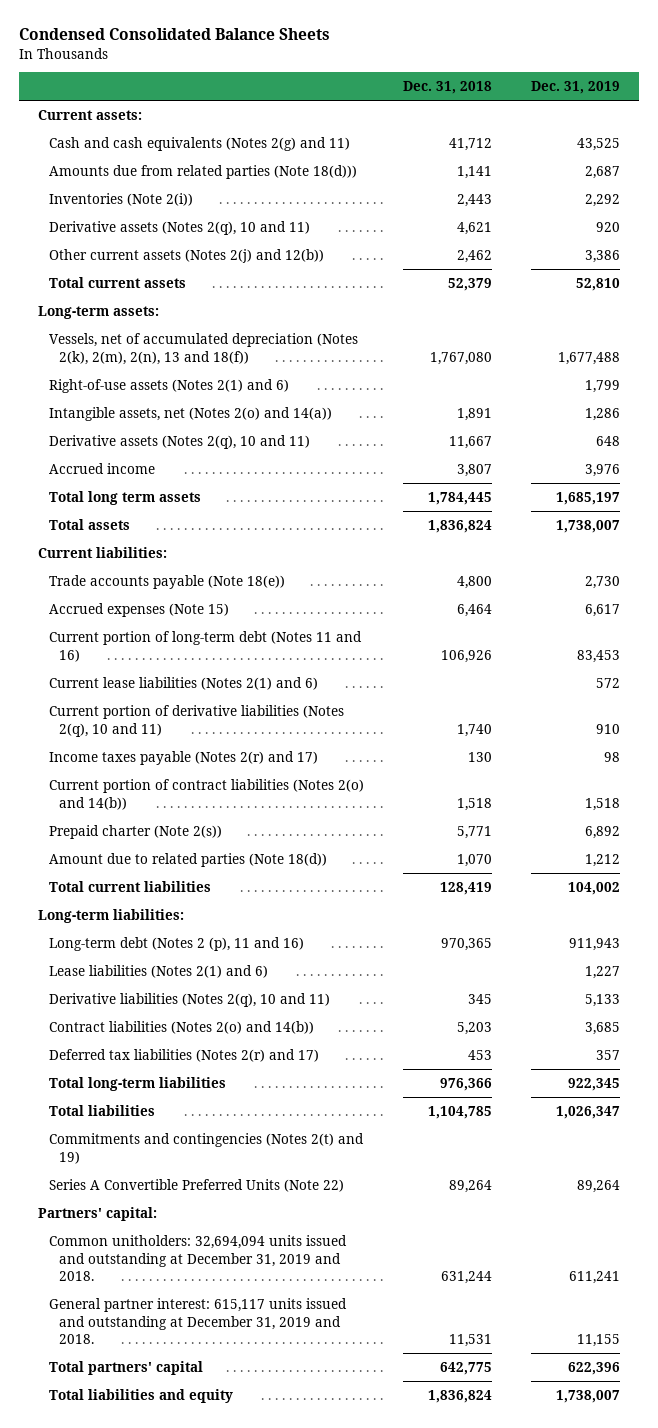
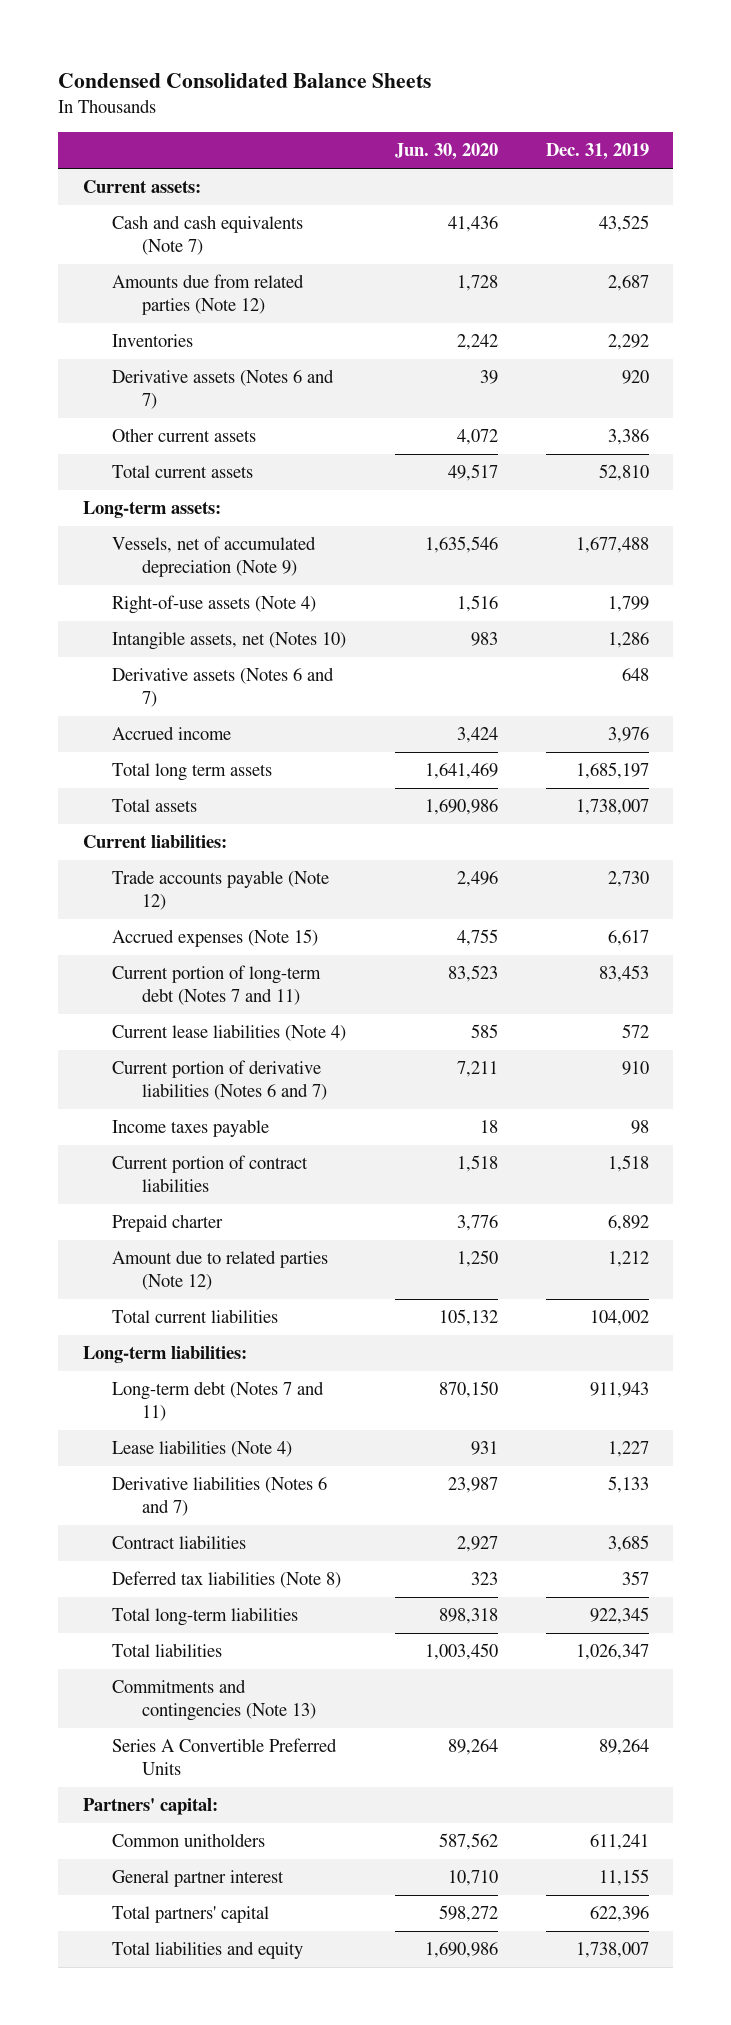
[402,81,492,95] Dec. 31, 2018 -> none
none -> [394,143,498,161] Jun. 30, 2020
[48,137,350,152] Cash and cash equivalents (Notes 2(g) and 11) -> [112,215,304,255] Cash and cash equivalents (Note 7)
[48,165,357,180] Amounts due from related parties (Note 18(d))) -> [112,274,305,315] Amounts due from related parties (Note 12)
[48,193,193,207] Inventories (Note 2(i)) -> [112,334,194,348] Inventories
[48,221,310,236] Derivative assets (Notes 2(q), 10 and 11) -> [112,369,335,409] Derivative assets (Notes 6 and 7)
[48,249,324,264] Other current assets (Notes 2(j) and 12(b)) -> [112,428,257,443] Other current assets
[48,333,358,365] Vessels, net of accumulated depreciation (Notes 2(k), 2(m), 2(n), 13 and 18(f)) -> [112,536,317,577] Vessels, net of accumulated depreciation (Note 9)
[48,379,289,394] Right-of-use assets (Notes 2(1) and 6) -> [112,595,317,615] Right-of-use assets (Note 4)
[48,407,332,422] Intangible assets, net (Notes 2(o) and 14(a)) -> [112,631,347,651] Intangible assets, net (Notes 10)
[48,435,310,450] Derivative assets (Notes 2(q), 10 and 11) -> [112,667,335,707] Derivative assets (Notes 6 and 7)
[48,575,285,590] Trade accounts payable (Note 18(e)) -> [112,870,330,910] Trade accounts payable (Note 12)
[48,631,362,662] Current portion of long-term debt (Notes 11 and 16) -> [112,965,322,1005] Current portion of long-term debt (Notes 7 and 11)
[48,677,318,691] Current lease liabilities (Notes 2(1) and 6) -> [112,1024,347,1042] Current lease liabilities (Note 4)
[48,705,344,737] Current portion of derivative liabilities (Notes 2(q), 10 and 11) -> [112,1060,327,1100] Current portion of derivative liabilities (Notes 6 and 7)
[48,751,318,766] Income taxes payable (Notes 2(r) and 17) -> [112,1119,270,1138] Income taxes payable
[48,779,364,810] Current portion of contract liabilities (Notes 2(o) and 14(b)) -> [112,1155,309,1192] Current portion of contract liabilities
[48,825,222,840] Prepaid charter (Note 2(s)) -> [112,1214,224,1233] Prepaid charter
[48,853,327,868] Amount due to related parties (Note 18(d)) -> [112,1250,329,1290] Amount due to related parties (Note 12)
[48,937,304,952] Long-term debt (Notes 2 (p), 11 and 16) -> [112,1381,325,1421] Long-term debt (Notes 7 and 11)
[48,965,268,979] Lease liabilities (Notes 2(1) and 6) -> [112,1440,293,1458] Lease liabilities (Note 4)
[48,993,330,1008] Derivative liabilities (Notes 2(q), 10 and 11) -> [112,1476,328,1516] Derivative liabilities (Notes 6 and 7)
[48,1021,314,1035] Contract liabilities (Notes 2(o) and 14(b)) -> [112,1535,247,1550] Contract liabilities
[48,1049,319,1063] Deferred tax liabilities (Notes 2(r) and 17) -> [112,1571,342,1589] Deferred tax liabilities (Note 8)
[48,1133,364,1164] Commitments and contingencies (Notes 2(t) and 19) -> [112,1679,316,1721] Commitments and contingencies (Note 13)
[48,1179,344,1193] Series A Convertible Preferred Units (Note 22) -> [112,1738,338,1775] Series A Convertible Preferred Units
[48,1235,347,1282] Common unitholders: 32,694,094 units issued and outstanding at December 31, 2019 and 2018. -> [112,1833,266,1848] Common unitholders
[48,1298,347,1345] General partner interest: 615,117 units issued and outstanding at December 31, 2019 and 2018. -> [112,1870,285,1888] General partner interest

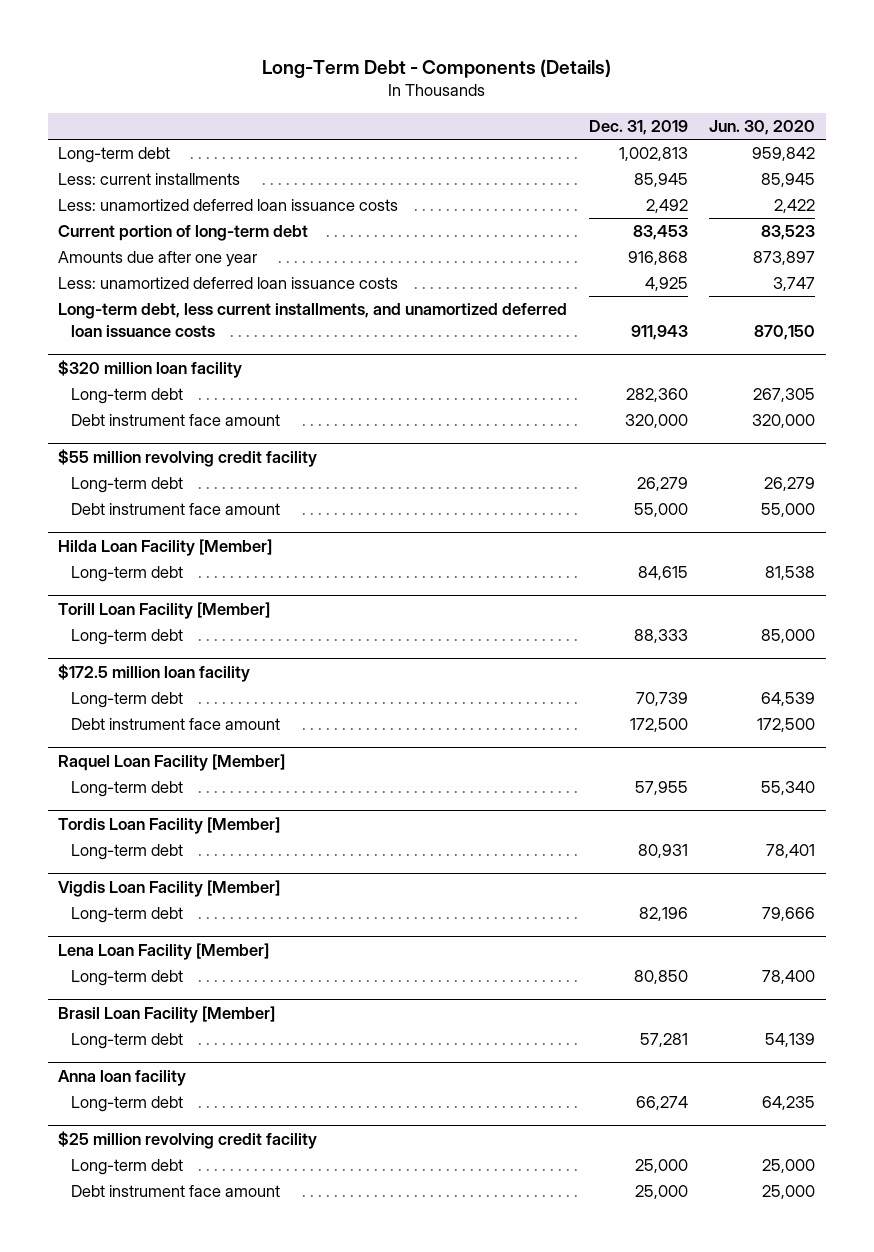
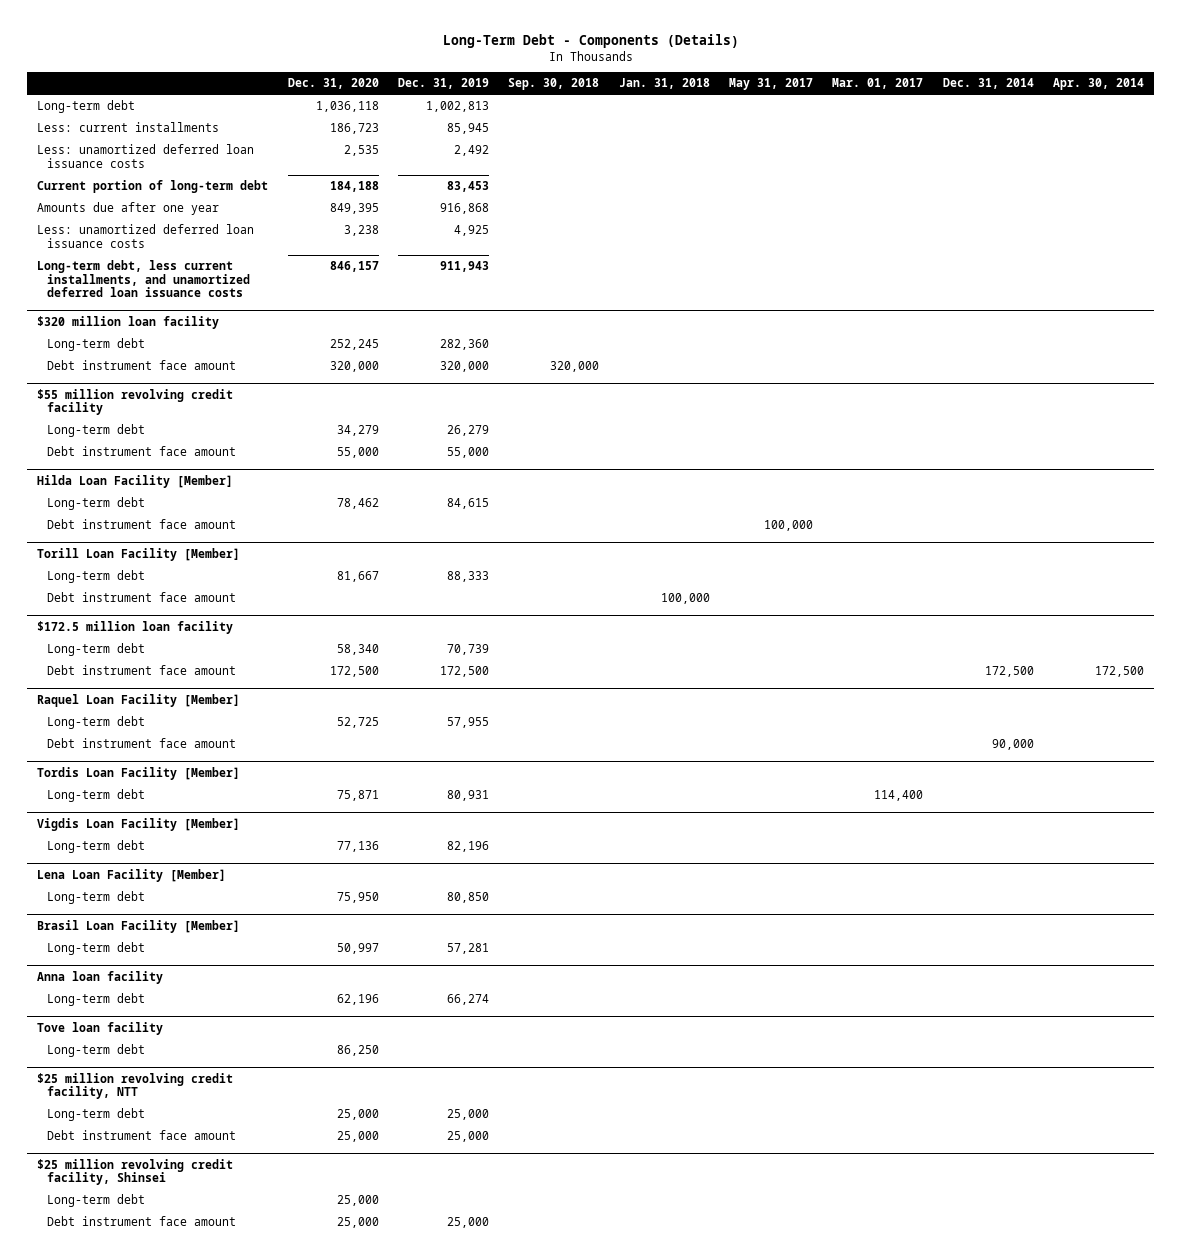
[709,120,816,136] Jun. 30, 2020 -> none
none -> [287,78,379,90] Dec. 31, 2020
none -> [508,78,600,91] Sep. 30, 2018
none -> [618,78,710,90] Jan. 31, 2018
none -> [729,78,814,91] May 31, 2017
none -> [832,78,924,90] Mar. 01, 2017
none -> [942,78,1034,90] Dec. 31, 2014
none -> [1053,78,1145,91] Apr. 30, 2014
none -> [47,519,237,530] Debt instrument face amount
none -> [47,592,237,603] Debt instrument face amount
none -> [47,738,237,749] Debt instrument face amount
none -> [37,1021,164,1035] Tove loan facility
none -> [47,1044,146,1058] Long-term debt
[58,1130,318,1149] $25 million revolving credit facility -> [37,1072,234,1100] $25 million revolving credit facility, NTT
none -> [37,1158,234,1186] $25 million revolving credit facility, Shinsei
none -> [47,1194,146,1208] Long-term debt
none -> [47,1216,237,1227] Debt instrument face amount

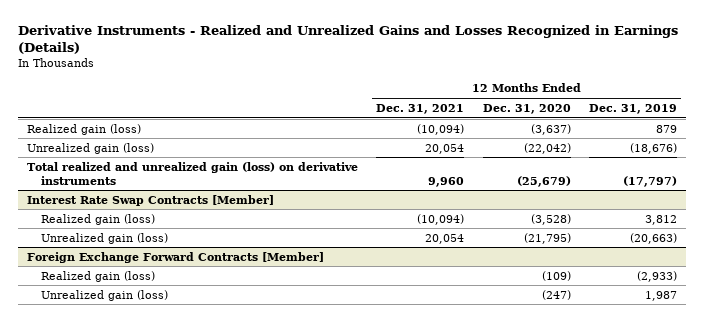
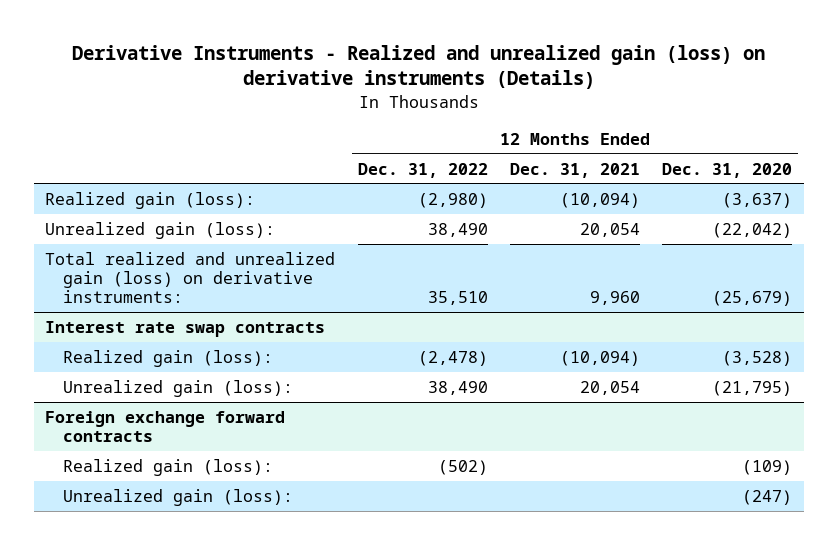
[18,25,679,55] Derivative Instruments - Realized and Unrealized Gains and Losses Recognized in Earnings (Details) -> [71,44,765,90] Derivative Instruments - Realized and unrealized gain (loss) on derivative instruments (Details)
[588,103,677,114] Dec. 31, 2019 -> none
none -> [357,162,488,178] Dec. 31, 2022
[27,123,142,135] Realized gain (loss) -> [45,191,256,209] Realized gain (loss):
[27,142,155,154] Unrealized gain (loss) -> [45,221,276,239] Unrealized gain (loss):
[27,161,359,185] Total realized and unrealized gain (loss) on derivative instruments -> [45,251,336,304] Total realized and unrealized gain (loss) on derivative instruments:
[27,194,275,206] Interest Rate Swap Contracts [Member] -> [45,320,326,337] Interest rate swap contracts
[41,213,156,225] Realized gain (loss) -> [63,349,274,367] Realized gain (loss):
[41,232,169,244] Unrealized gain (loss) -> [63,379,294,397] Unrealized gain (loss):
[27,251,325,263] Foreign Exchange Forward Contracts [Member] -> [45,410,286,442] Foreign exchange forward contracts
[41,270,156,282] Realized gain (loss) -> [63,458,274,476] Realized gain (loss):
[41,289,169,301] Unrealized gain (loss) -> [63,488,294,506] Unrealized gain (loss):

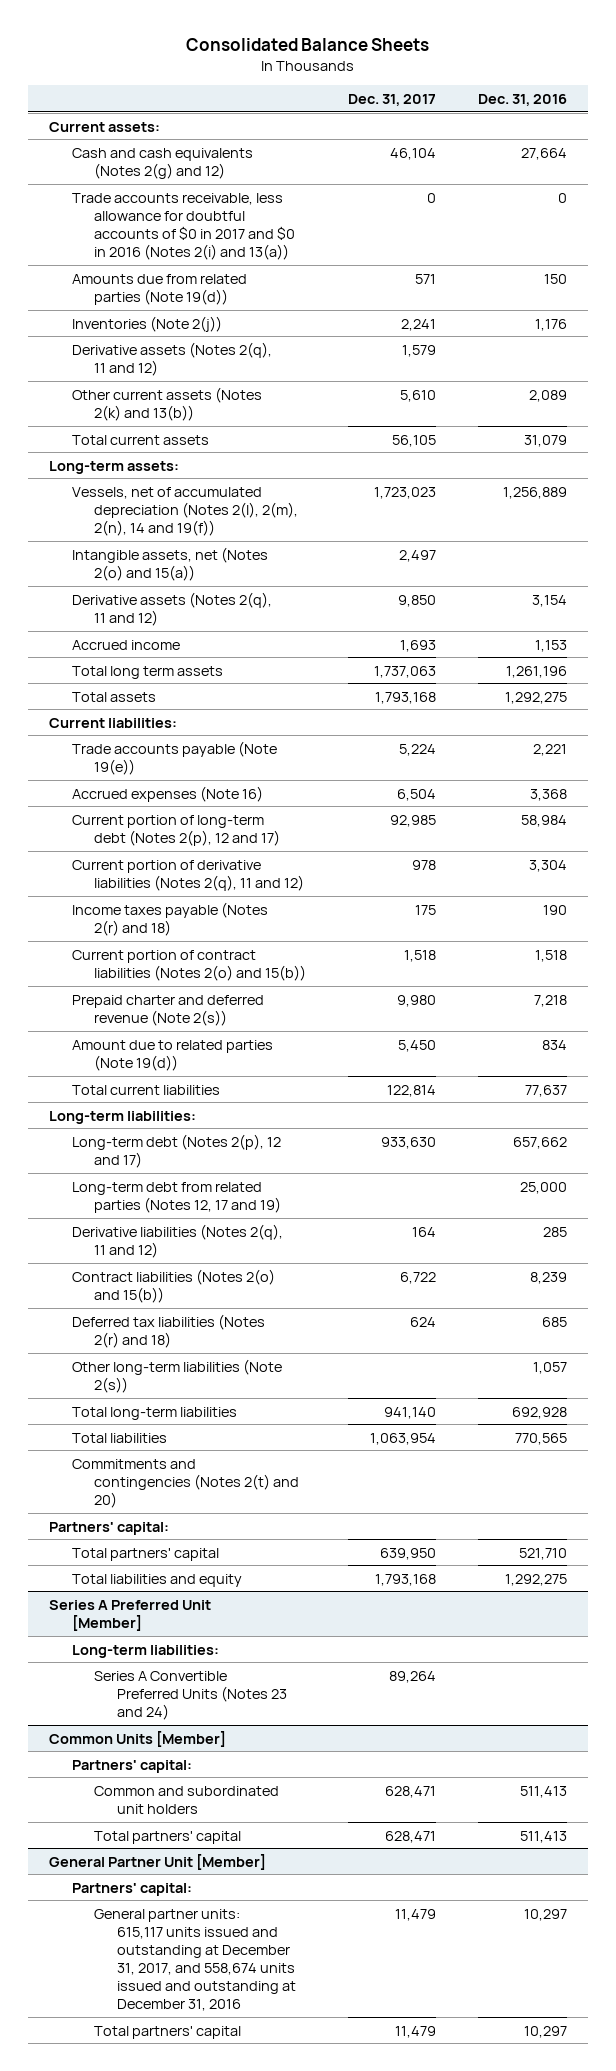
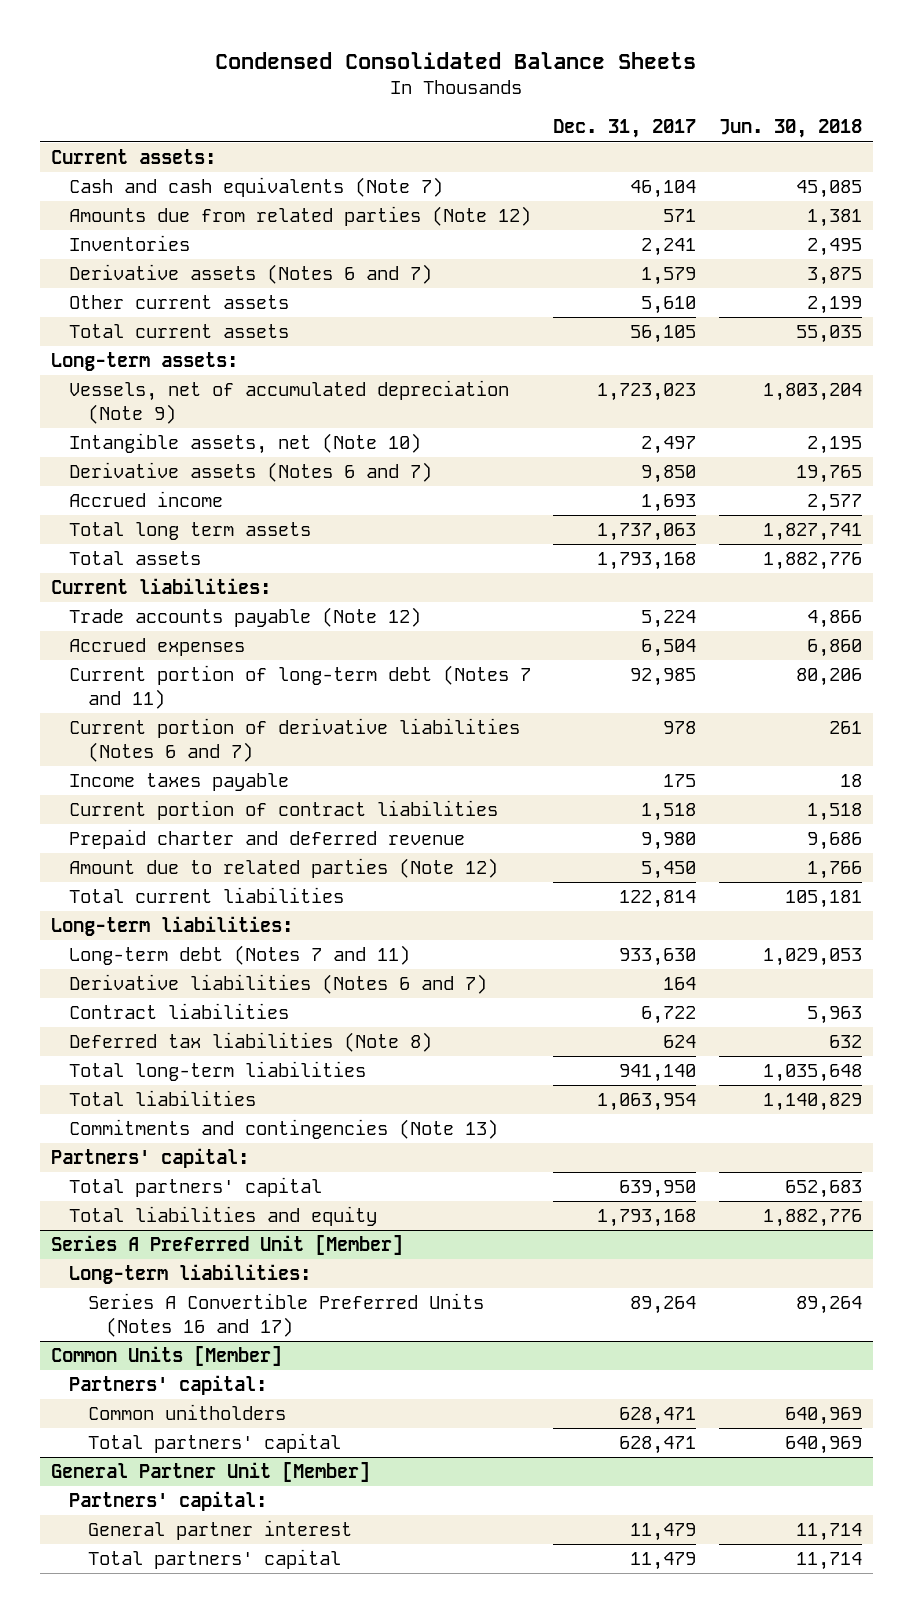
[186,38,430,52] Consolidated Balance Sheets -> [215,51,697,69] Condensed Consolidated Balance Sheets
[477,93,567,106] Dec. 31, 2016 -> none
none -> [718,119,862,139] Jun. 30, 2018
[71,192,296,261] Trade accounts receivable, less allowance for doubtful accounts of $0 in 2017 and $0 in 2016 (Notes 2(i) and 13(a)) -> none
[71,147,253,179] Cash and cash equivalents (Notes 2(g) and 12) -> [69,177,444,198] Cash and cash equivalents (Note 7)
[71,273,247,305] Amounts due from related parties (Note 19(d)) -> [69,206,532,227] Amounts due from related parties (Note 12)
[71,315,222,332] Inventories (Note 2(j)) -> [69,235,191,252] Inventories
[71,341,272,376] Derivative assets (Notes 2(q), 11 and 12) -> [69,264,433,285] Derivative assets (Notes 6 and 7)
[71,386,262,421] Other current assets (Notes 2(k) and 13(b)) -> [69,295,290,310] Other current assets
[71,486,299,536] Vessels, net of accumulated depreciation (Notes 2(l), 2(m), 2(n), 14 and 19(f)) -> [69,380,510,424] Vessels, net of accumulated depreciation (Note 9)
[71,546,268,581] Intangible assets, net (Notes 2(o) and 15(a)) -> [69,433,422,455] Intangible assets, net (Note 10)
[71,591,272,626] Derivative assets (Notes 2(q), 11 and 12) -> [69,462,433,483] Derivative assets (Notes 6 and 7)
[71,740,277,775] Trade accounts payable (Note 19(e)) -> [69,607,422,628] Trade accounts payable (Note 12)
[71,785,263,802] Accrued expenses (Note 16) -> [69,638,246,657] Accrued expenses
[71,814,281,846] Current portion of long-term debt (Notes 2(p), 12 and 17) -> [69,665,532,709] Current portion of long-term debt (Notes 7 and 11)
[71,859,305,891] Current portion of derivative liabilities (Notes 2(q), 11 and 12) -> [69,718,521,762] Current portion of derivative liabilities (Notes 6 and 7)
[71,901,268,936] Income taxes payable (Notes 2(r) and 18) -> [69,773,290,792] Income taxes payable
[71,949,307,981] Current portion of contract liabilities (Notes 2(o) and 15(b)) -> [69,800,499,821] Current portion of contract liabilities
[71,994,264,1026] Prepaid charter and deferred revenue (Note 2(s)) -> [69,829,466,850] Prepaid charter and deferred revenue
[71,1039,273,1071] Amount due to related parties (Note 19(d)) -> [69,858,499,879] Amount due to related parties (Note 12)
[71,1181,282,1213] Long-term debt from related parties (Notes 12, 17 and 19) -> none
[71,1358,282,1393] Other long-term liabilities (Note 2(s)) -> none
[71,1133,281,1168] Long-term debt (Notes 2(p), 12 and 17) -> [69,945,411,966] Long-term debt (Notes 7 and 11)
[71,1223,283,1258] Derivative liabilities (Notes 2(q), 11 and 12) -> [69,974,488,995] Derivative liabilities (Notes 6 and 7)
[71,1268,275,1303] Contract liabilities (Notes 2(o) and 15(b)) -> [69,1003,290,1020] Contract liabilities
[71,1313,265,1348] Deferred tax liabilities (Notes 2(r) and 18) -> [69,1032,433,1053] Deferred tax liabilities (Note 8)
[71,1458,300,1508] Commitments and contingencies (Notes 2(t) and 20) -> [69,1119,499,1140] Commitments and contingencies (Note 13)
[94,1670,287,1720] Series A Convertible Preferred Units (Notes 23 and 24) -> [87,1293,484,1337] Series A Convertible Preferred Units (Notes 16 and 17)
[94,1785,280,1814] Common and subordinated unit holders -> [87,1404,286,1421] Common unitholders
[94,1908,296,2012] General partner units: 615,117 units issued and outstanding at December 31, 2017, and 558,674 units issued and outstanding at December 31, 2016 -> [87,1520,352,1541] General partner interest

